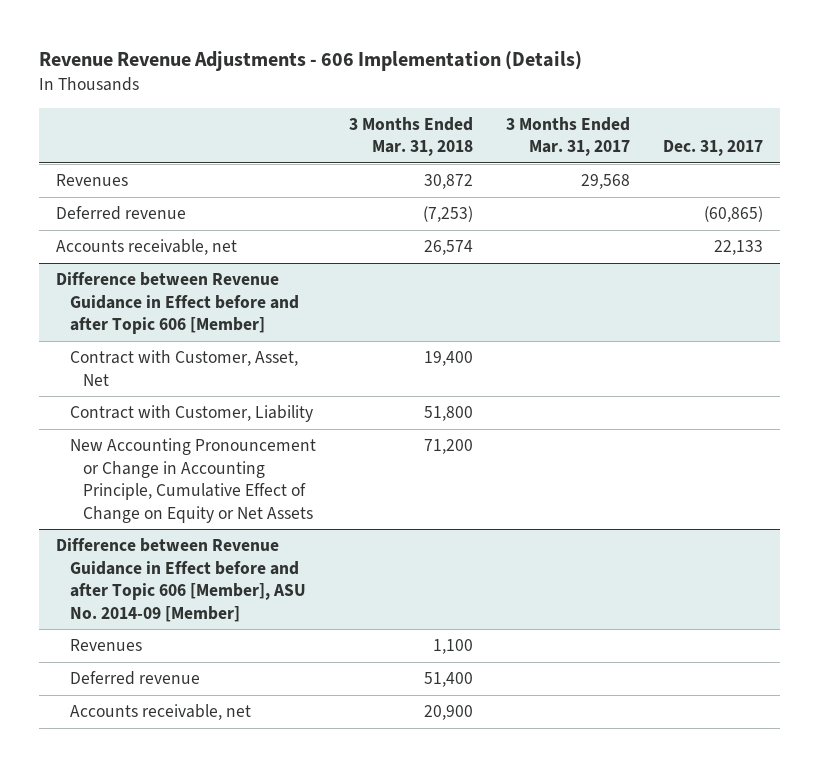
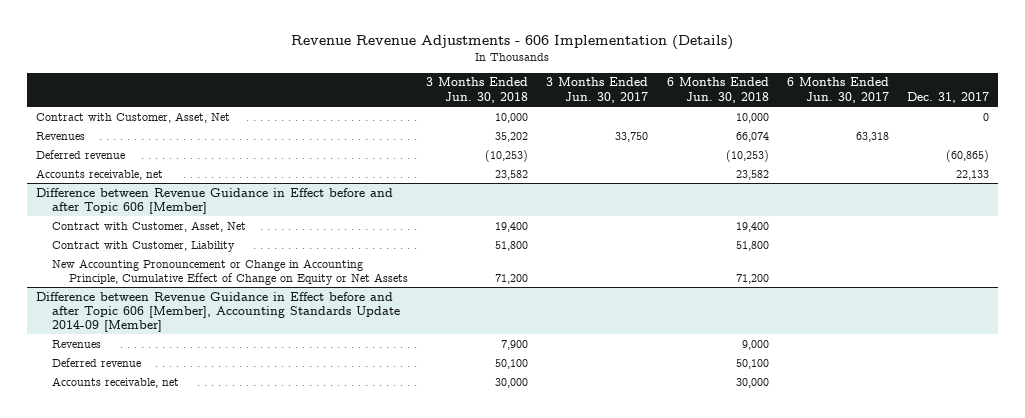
[348,116,473,157] 3 Months Ended Mar. 31, 2018 -> none
[506,116,631,157] 3 Months Ended Mar. 31, 2017 -> none
none -> [425,77,528,103] 3 Months Ended Jun. 30, 2018
none -> [546,77,649,103] 3 Months Ended Jun. 30, 2017
none -> [666,77,769,103] 6 Months Ended Jun. 30, 2018
none -> [786,77,889,103] 6 Months Ended Jun. 30, 2017
none -> [35,111,230,123] Contract with Customer, Asset, Net
[55,538,306,622] Difference between Revenue Guidance in Effect before and after Topic 606 [Member], ASU No. 2014-09 [Member] -> [35,291,401,333] Difference between Revenue Guidance in Effect before and after Topic 606 [Member], Accounting Standards Update 2014-09 [Member]

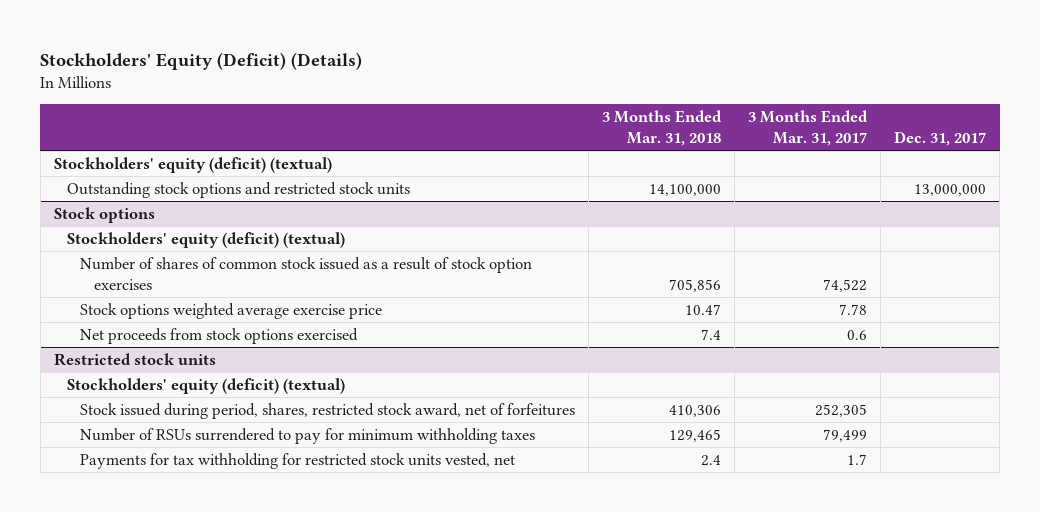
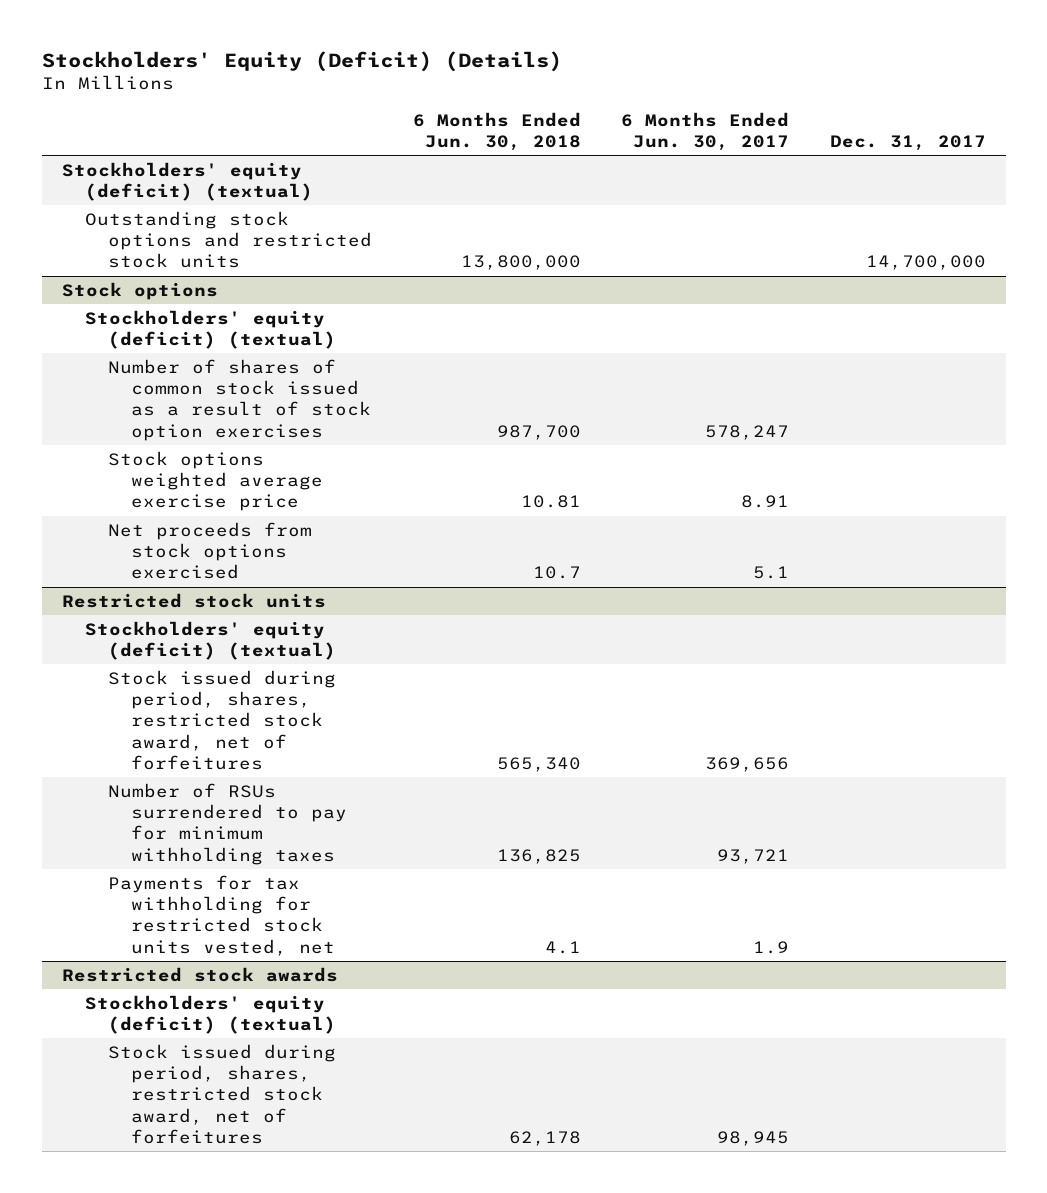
[602,109,723,146] 3 Months Ended Mar. 31, 2018 -> none
[748,109,869,146] 3 Months Ended Mar. 31, 2017 -> none
none -> [412,111,581,151] 6 Months Ended Jun. 30, 2018
none -> [621,111,790,151] 6 Months Ended Jun. 30, 2017
[914,183,987,196] 13,000,000 -> [865,255,986,271] 14,700,000
none -> [61,966,338,982] Restricted stock awards
none -> [84,994,337,1035] Stockholders' equity (deficit) (textual)
none -> [108,1043,337,1145] Stock issued during period, shares, restricted stock award, net of forfeitures

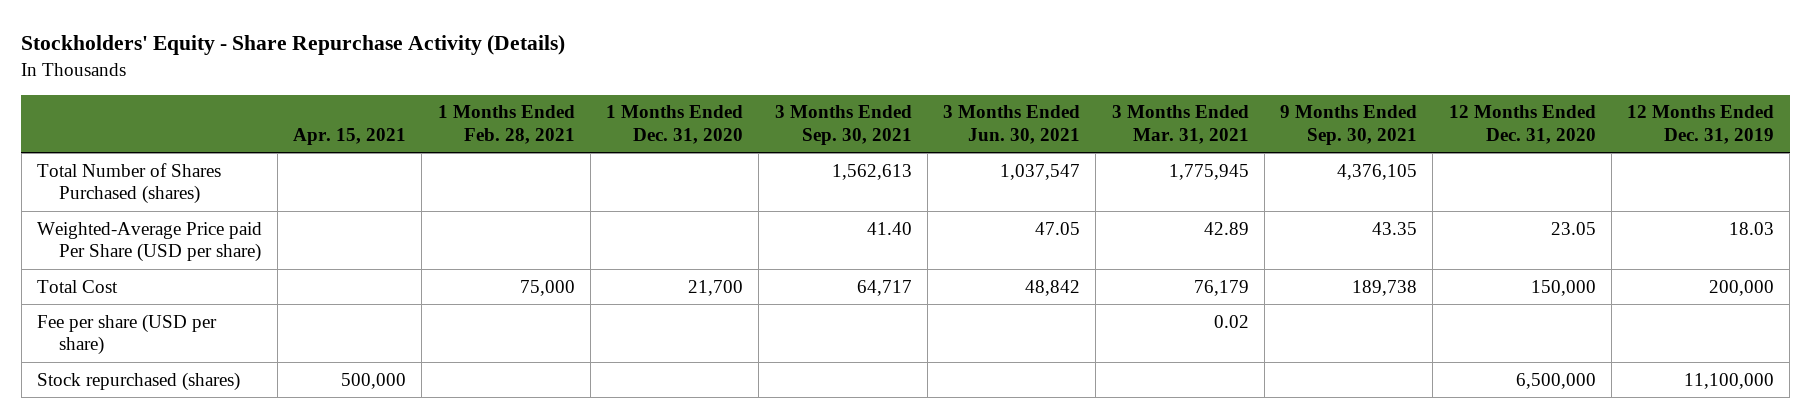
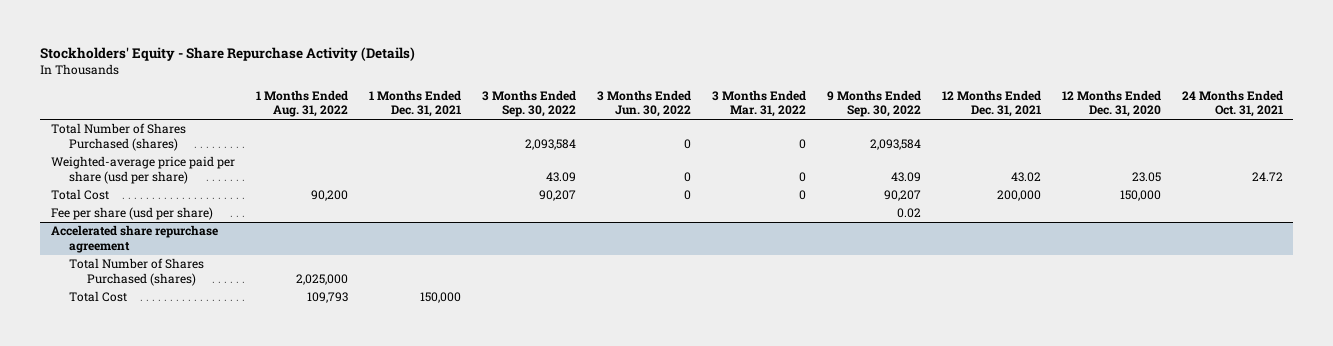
[293,128,407,146] Apr. 15, 2021 -> none
[437,105,575,145] 1 Months Ended Feb. 28, 2021 -> none
[606,105,744,145] 1 Months Ended Dec. 31, 2020 -> none
[774,105,912,146] 3 Months Ended Sep. 30, 2021 -> none
[943,105,1081,145] 3 Months Ended Jun. 30, 2021 -> none
[1111,105,1249,145] 3 Months Ended Mar. 31, 2021 -> none
[1280,105,1418,146] 9 Months Ended Sep. 30, 2021 -> none
[1626,105,1774,145] 12 Months Ended Dec. 31, 2019 -> none
none -> [255,89,348,118] 1 Months Ended Aug. 31, 2022
none -> [368,89,461,118] 1 Months Ended Dec. 31, 2021
none -> [481,89,576,118] 3 Months Ended Sep. 30, 2022
none -> [596,89,691,118] 3 Months Ended Jun. 30, 2022
none -> [711,89,806,118] 3 Months Ended Mar. 31, 2022
none -> [826,89,921,118] 9 Months Ended Sep. 30, 2022
none -> [941,89,1041,118] 12 Months Ended Dec. 31, 2021
none -> [1181,89,1283,118] 24 Months Ended Oct. 31, 2021
[36,221,262,263] Weighted-Average Price paid Per Share (USD per share) -> [50,156,235,185] Weighted-average price paid per share (usd per share)
[36,371,240,391] Stock repurchased (shares) -> none
[36,313,217,356] Fee per share (USD per share) -> [50,207,213,221] Fee per share (usd per share)
none -> [50,225,218,254] Accelerated share repurchase agreement
none -> [68,258,204,287] Total Number of Shares Purchased (shares)
none -> [68,291,127,303] Total Cost

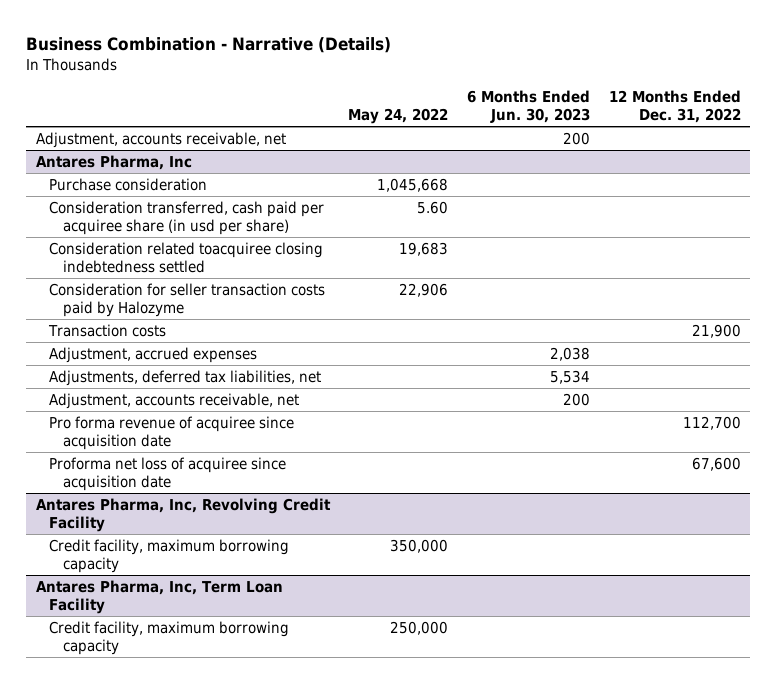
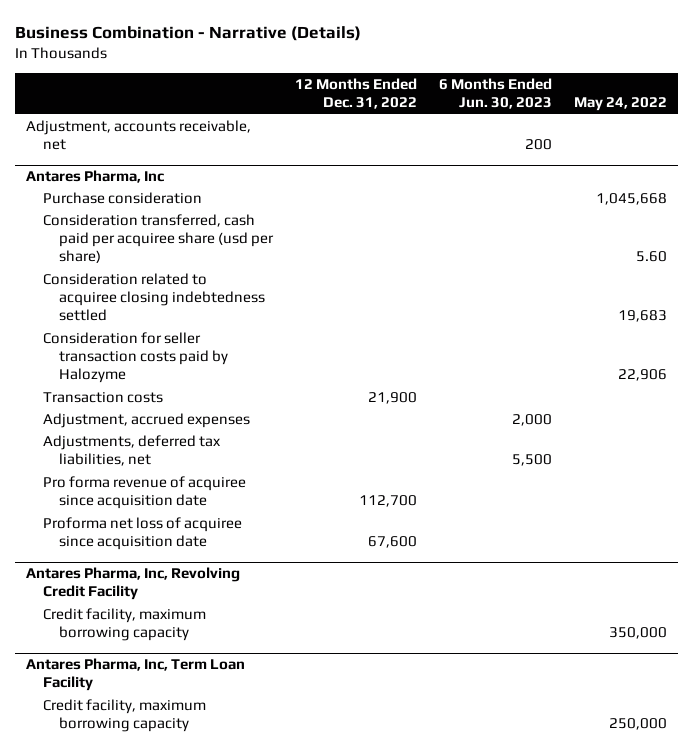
[49,201,325,236] Consideration transferred, cash paid per acquiree share (in usd per share) -> [42,214,275,264] Consideration transferred, cash paid per acquiree share (usd per share)
[49,242,324,274] Consideration related toacquiree closing indebtedness settled -> [42,273,266,322] Consideration related to acquiree closing indebtedness settled
[49,393,300,410] Adjustment, accounts receivable, net -> none
[550,347,591,362] 2,038 -> [511,414,552,427] 2,000
[550,370,591,385] 5,534 -> [511,454,552,467] 5,500

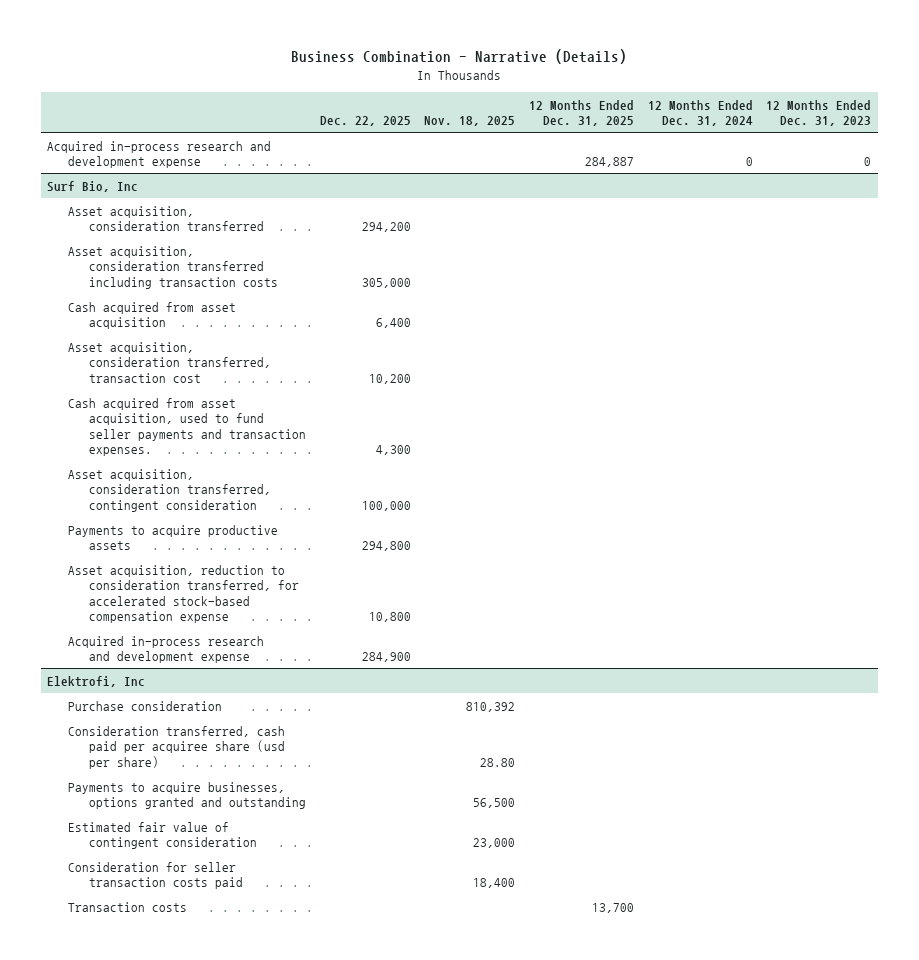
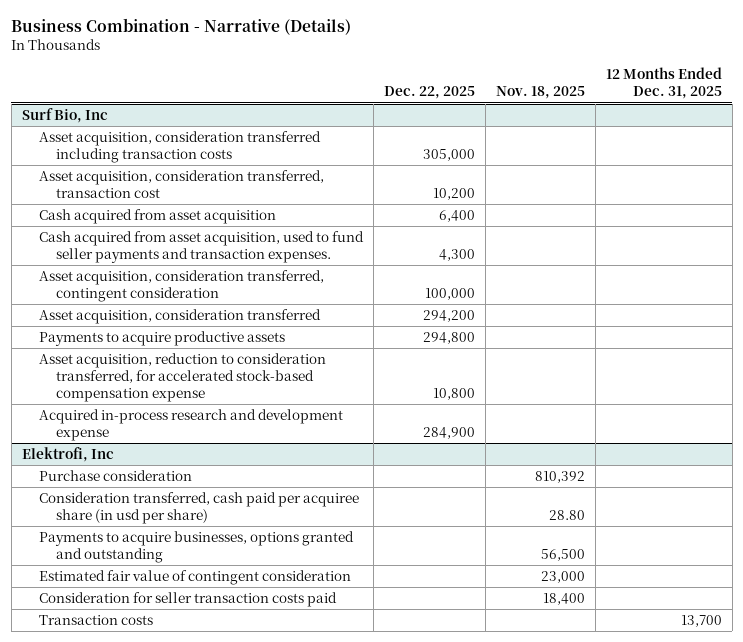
[647,99,753,127] 12 Months Ended Dec. 31, 2024 -> none
[766,99,872,127] 12 Months Ended Dec. 31, 2023 -> none
[47,140,272,169] Acquired in-process research and development expense -> none
[68,301,237,330] Cash acquired from asset acquisition -> [38,209,276,225] Cash acquired from asset acquisition
[68,205,265,232] Asset acquisition, consideration transferred -> [38,309,321,325] Asset acquisition, consideration transferred
[68,725,286,769] Consideration transferred, cash paid per acquiree share (usd per share) -> [38,492,359,525] Consideration transferred, cash paid per acquiree share (in usd per share)

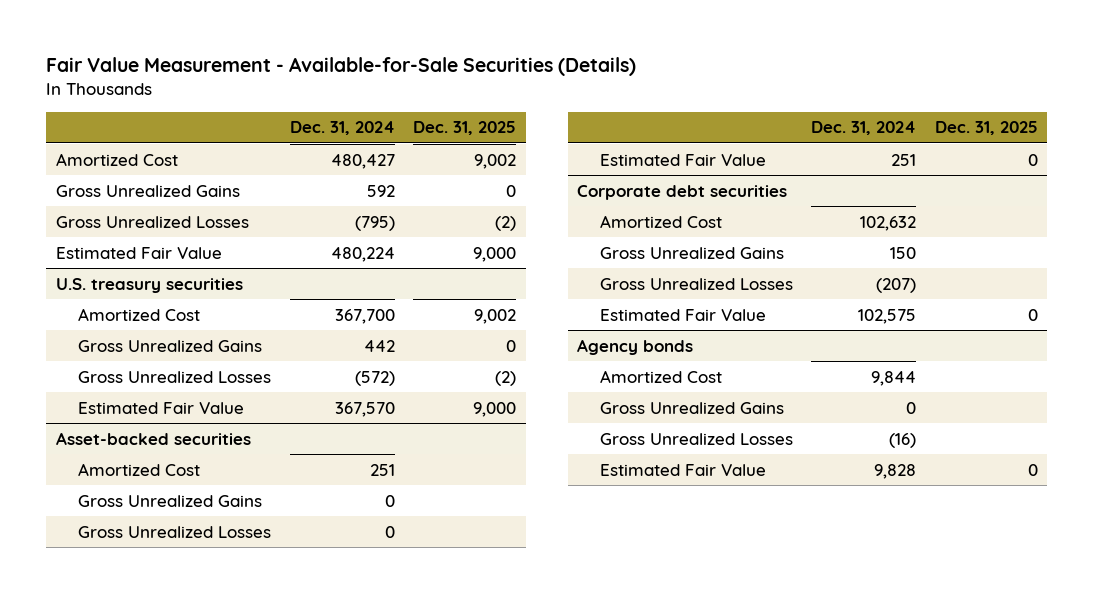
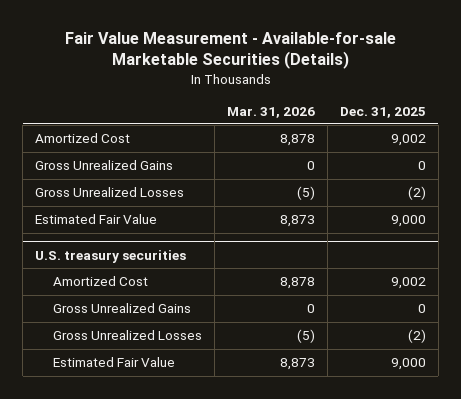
[46,57,637,77] Fair Value Measurement - Available-for-Sale Securities (Details) -> [64,32,396,70] Fair Value Measurement - Available-for-sale Marketable Securities (Details)
[289,121,395,136] Dec. 31, 2024 -> none
none -> [227,106,316,118] Mar. 31, 2026
[55,431,251,445] Asset-backed securities -> none
[78,462,201,476] Amortized Cost -> none
[78,494,263,507] Gross Unrealized Gains -> none
[78,525,272,538] Gross Unrealized Losses -> none
[599,153,766,166] Estimated Fair Value -> none
[576,184,787,200] Corporate debt securities -> none
[599,214,722,228] Amortized Cost -> none
[599,246,784,259] Gross Unrealized Gains -> none
[599,277,793,290] Gross Unrealized Losses -> none
[599,308,766,321] Estimated Fair Value -> none
[576,338,693,355] Agency bonds -> none
[599,369,722,383] Amortized Cost -> none
[599,401,784,414] Gross Unrealized Gains -> none
[599,432,793,445] Gross Unrealized Losses -> none
[599,463,766,476] Estimated Fair Value -> none

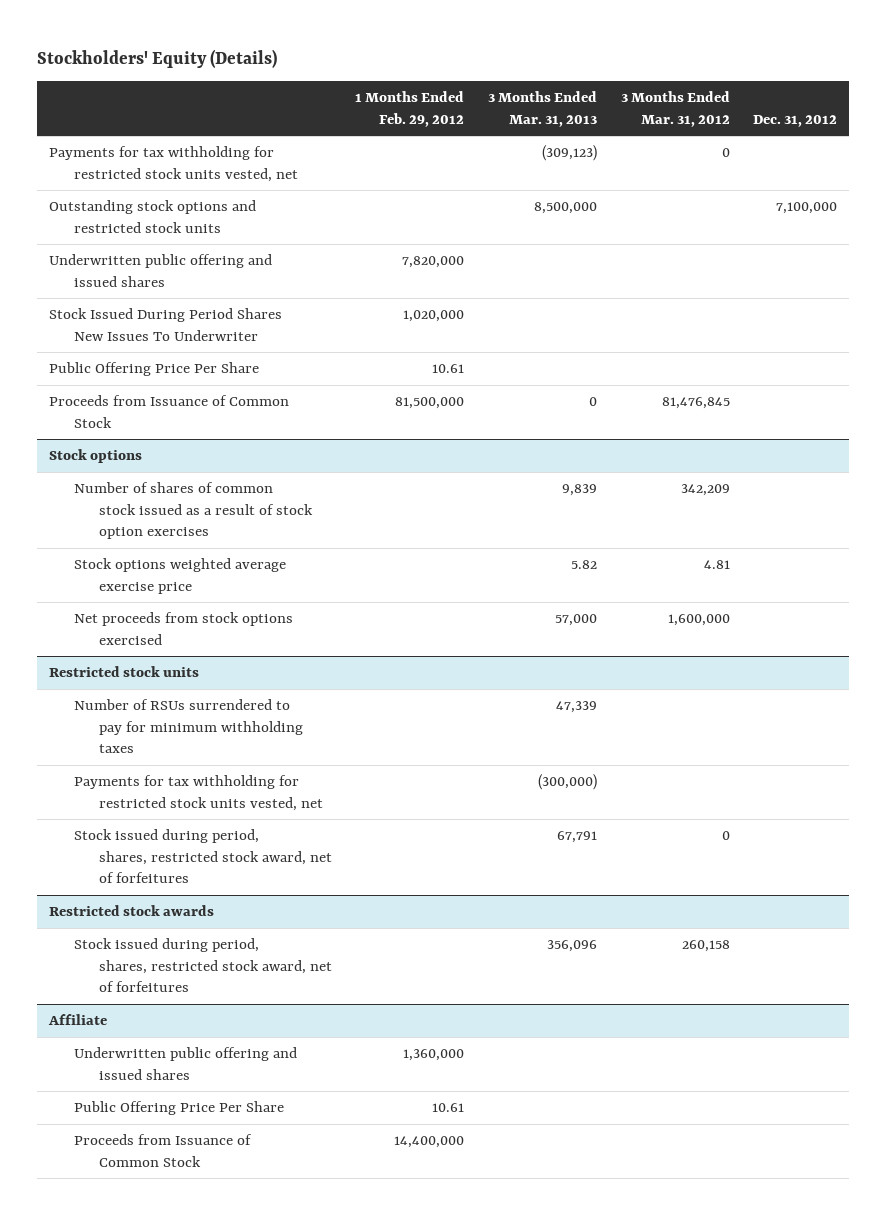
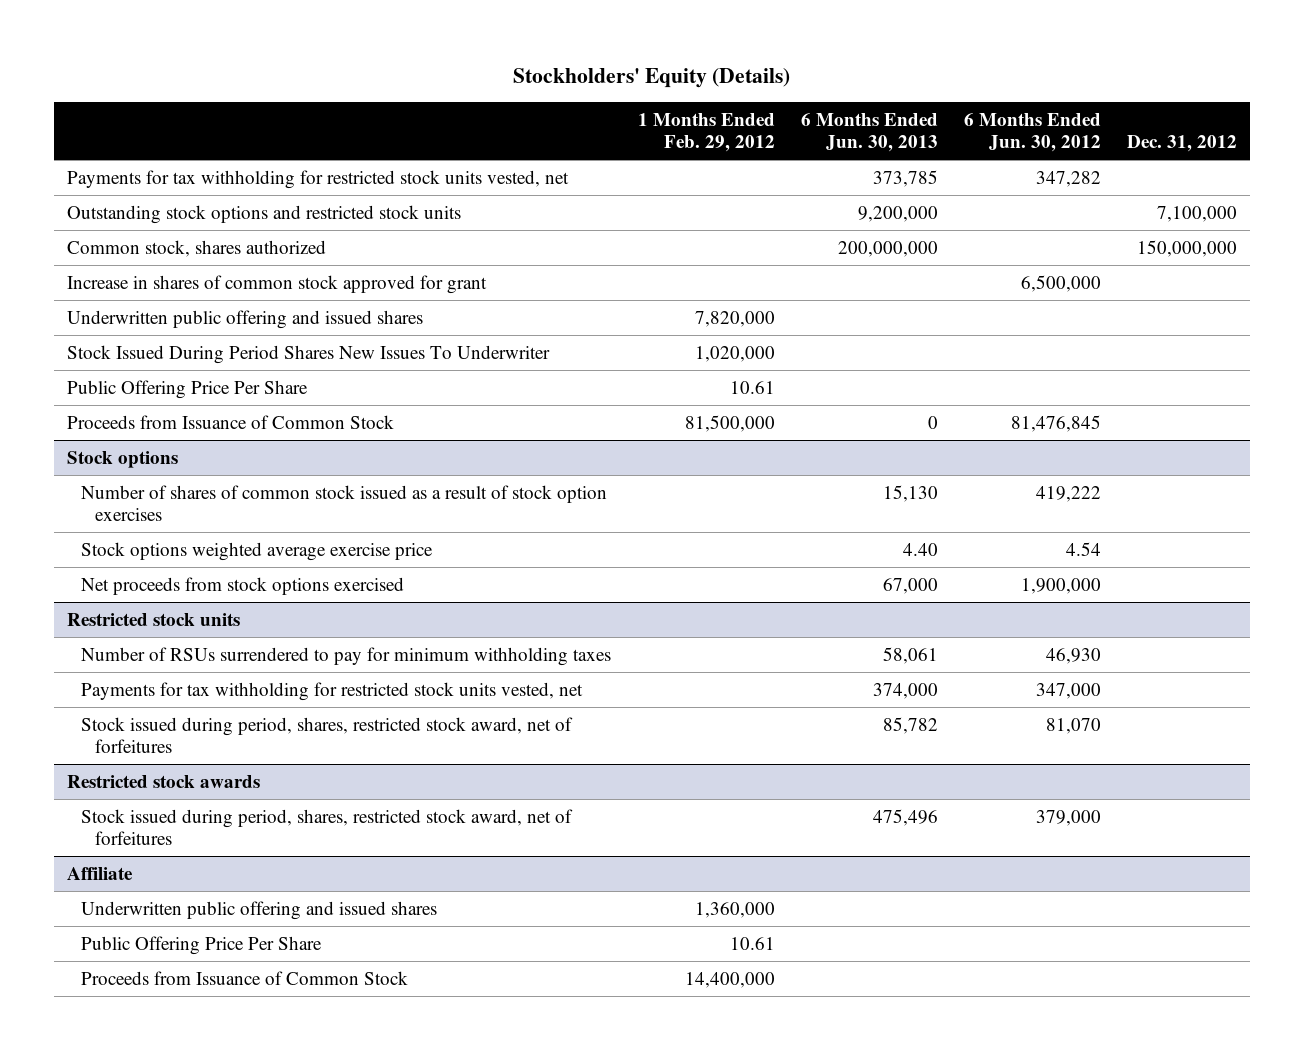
[487,91,597,127] 3 Months Ended Mar. 31, 2013 -> none
[620,91,730,127] 3 Months Ended Mar. 31, 2012 -> none
none -> [800,112,938,153] 6 Months Ended Jun. 30, 2013
none -> [963,112,1101,153] 6 Months Ended Jun. 30, 2012
none -> [67,239,327,257] Common stock, shares authorized
none -> [67,274,488,294] Increase in shares of common stock approved for grant

